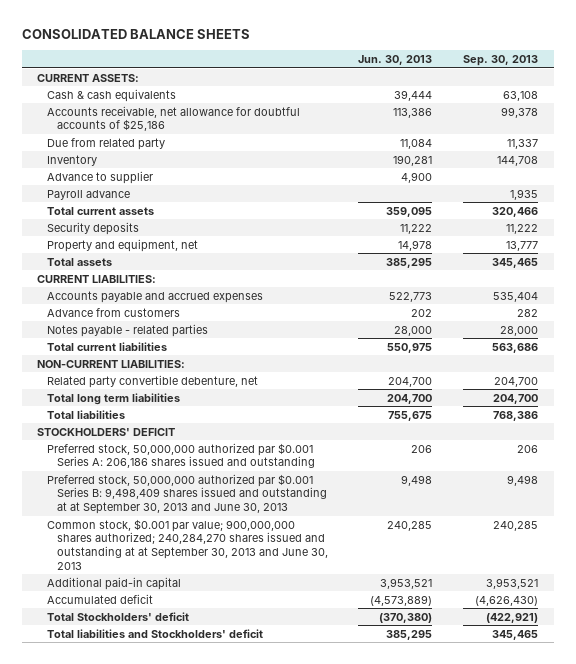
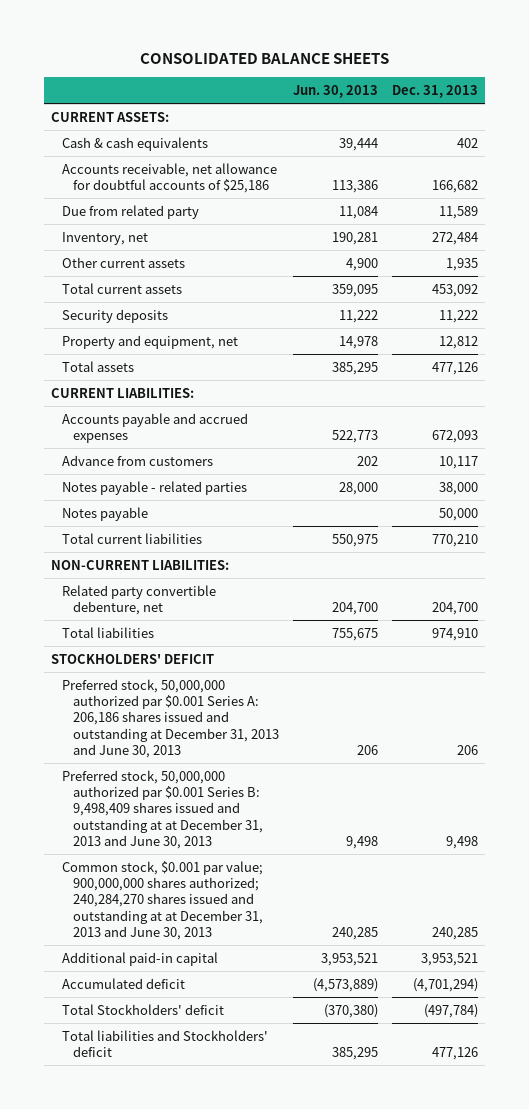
[463,55,539,67] Sep. 30, 2013 -> none
none -> [391,85,478,99] Dec. 31, 2013
[46,170,153,184] Advance to supplier -> none
[46,189,130,200] Payroll advance -> none
[46,154,97,166] Inventory -> [62,231,149,245] Inventory, net
none -> [62,256,186,268] Other current assets
none -> [62,506,149,521] Notes payable
[46,392,180,405] Total long term liabilities -> none
[46,442,315,469] Preferred stock, 50,000,000 authorized par $0.001 Series A: 206,186 shares issued and outstanding -> [62,678,279,758] Preferred stock, 50,000,000 authorized par $0.001 Series A: 206,186 shares issued and outstanding at December 31, 2013 and June 30, 2013
[46,473,327,515] Preferred stock, 50,000,000 authorized par $0.001 Series B: 9,498,409 shares issued and outstanding at at September 30, 2013 and June 30, 2013 -> [62,769,263,849] Preferred stock, 50,000,000 authorized par $0.001 Series B: 9,498,409 shares issued and outstanding at at December 31, 2013 and June 30, 2013
[46,518,328,570] Common stock, $0.001 par value; 900,000,000 shares authorized; 240,284,270 shares issued and outstanding at at September 30, 2013 and June 30, 2013 -> [62,860,264,940] Common stock, $0.001 par value; 900,000,000 shares authorized; 240,284,270 shares issued and outstanding at at December 31, 2013 and June 30, 2013

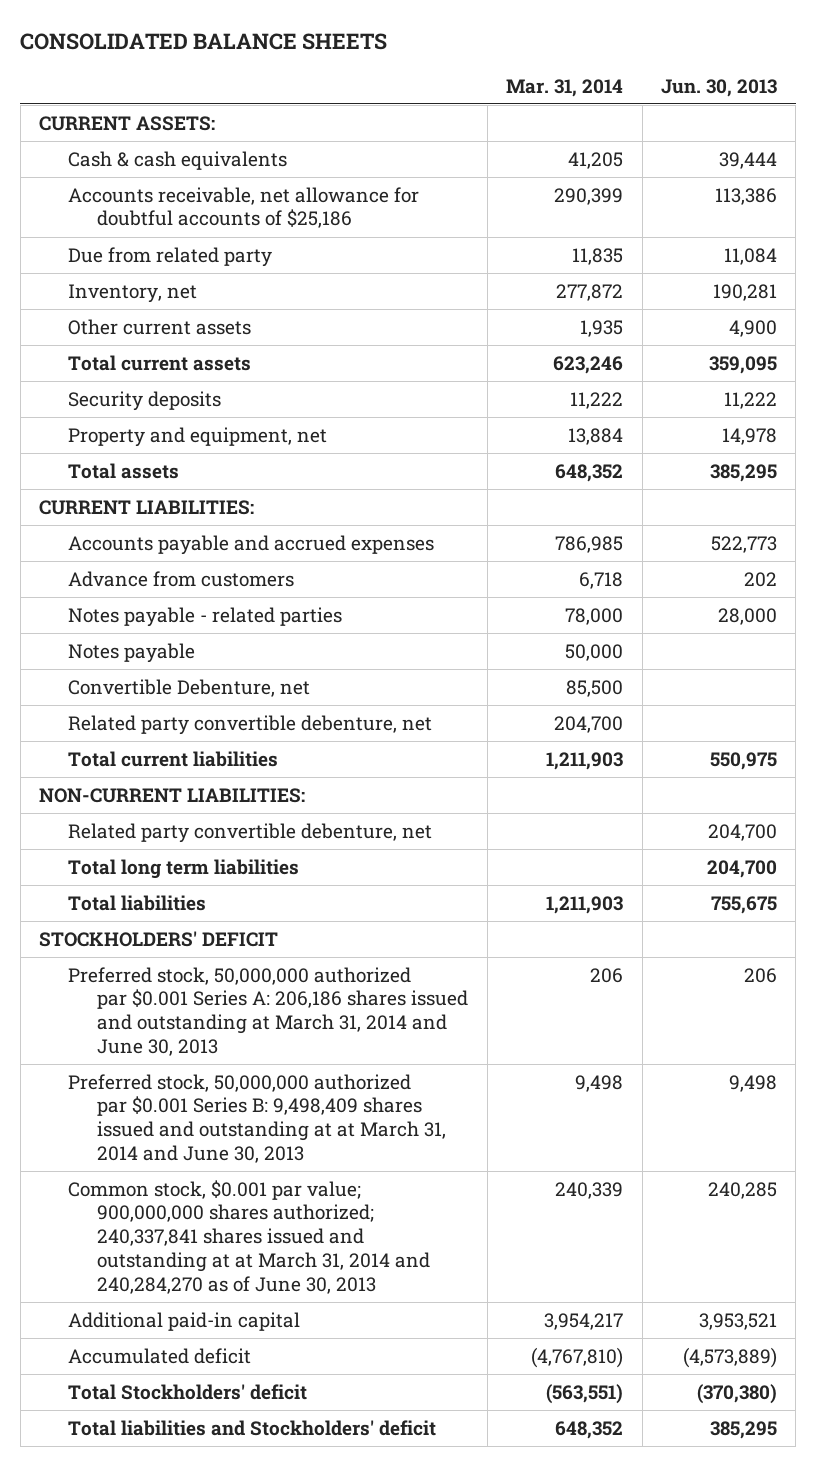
[391,85,478,99] Dec. 31, 2013 -> none
none -> [506,78,624,97] Mar. 31, 2014
none -> [68,678,311,697] Convertible Debenture, net
none -> [68,714,433,735] Related party convertible debenture, net
none -> [68,858,300,879] Total long term liabilities
[62,678,279,758] Preferred stock, 50,000,000 authorized par $0.001 Series A: 206,186 shares issued and outstanding at December 31, 2013 and June 30, 2013 -> [68,966,469,1056] Preferred stock, 50,000,000 authorized par $0.001 Series A: 206,186 shares issued and outstanding at March 31, 2014 and June 30, 2013
[62,769,263,849] Preferred stock, 50,000,000 authorized par $0.001 Series B: 9,498,409 shares issued and outstanding at at December 31, 2013 and June 30, 2013 -> [68,1073,447,1163] Preferred stock, 50,000,000 authorized par $0.001 Series B: 9,498,409 shares issued and outstanding at at March 31, 2014 and June 30, 2013
[62,860,264,940] Common stock, $0.001 par value; 900,000,000 shares authorized; 240,284,270 shares issued and outstanding at at December 31, 2013 and June 30, 2013 -> [68,1179,431,1294] Common stock, $0.001 par value; 900,000,000 shares authorized; 240,337,841 shares issued and outstanding at at March 31, 2014 and 240,284,270 as of June 30, 2013

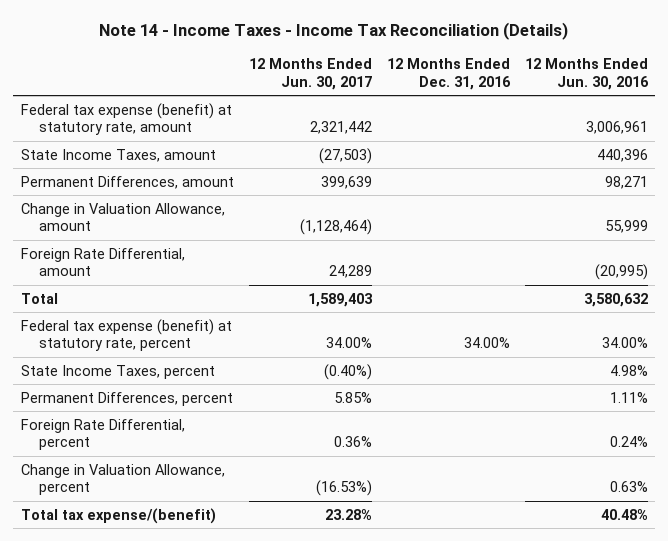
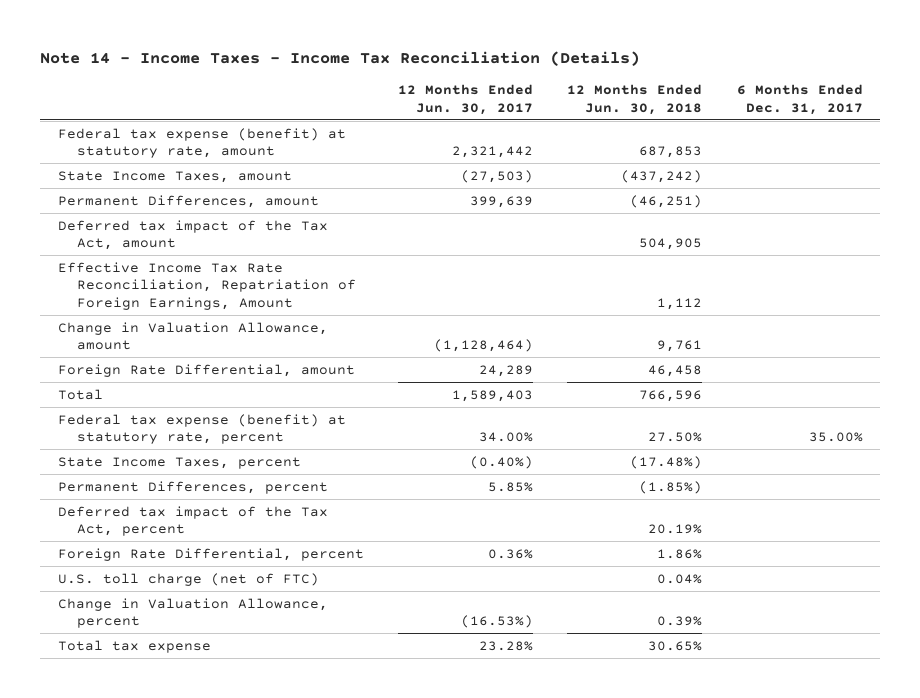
[386,58,511,90] 12 Months Ended Dec. 31, 2016 -> none
[524,58,649,90] 12 Months Ended Jun. 30, 2016 -> none
none -> [567,84,703,115] 12 Months Ended Jun. 30, 2018
none -> [736,84,863,115] 6 Months Ended Dec. 31, 2017
none -> [57,219,328,251] Deferred tax impact of the Tax Act, amount
none -> [57,261,356,311] Effective Income Tax Rate Reconciliation, Repatriation of Foreign Earnings, Amount
none -> [57,505,328,537] Deferred tax impact of the Tax Act, percent
none -> [57,572,319,586] U.S. toll charge (net of FTC)
[20,507,216,524] Total tax expense/(benefit) -> [57,639,211,653] Total tax expense

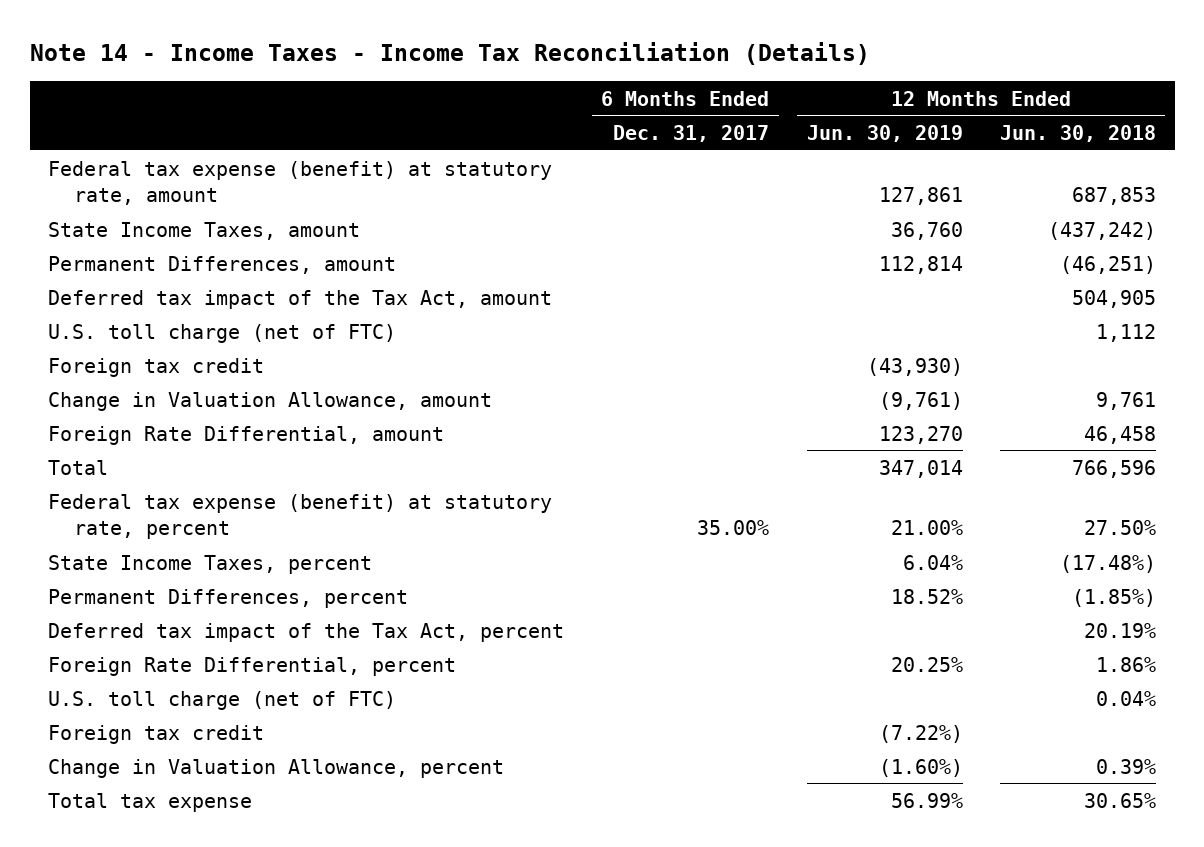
[397,84,533,115] 12 Months Ended Jun. 30, 2017 -> none
none -> [806,125,963,143] Jun. 30, 2019
[57,261,356,311] Effective Income Tax Rate Reconciliation, Repatriation of Foreign Earnings, Amount -> [48,323,397,343] U.S. toll charge (net of FTC)
none -> [48,357,265,377] Foreign tax credit
none -> [48,724,265,744] Foreign tax credit

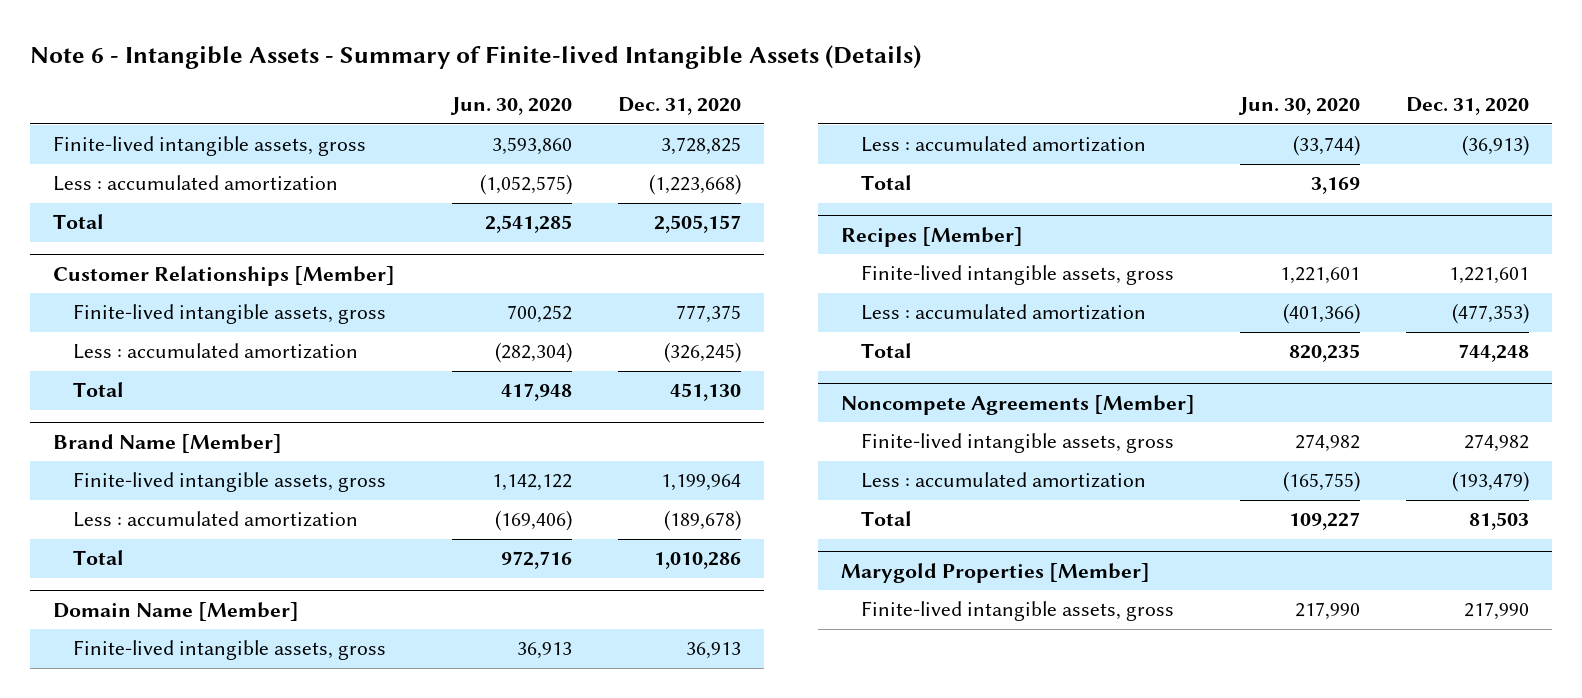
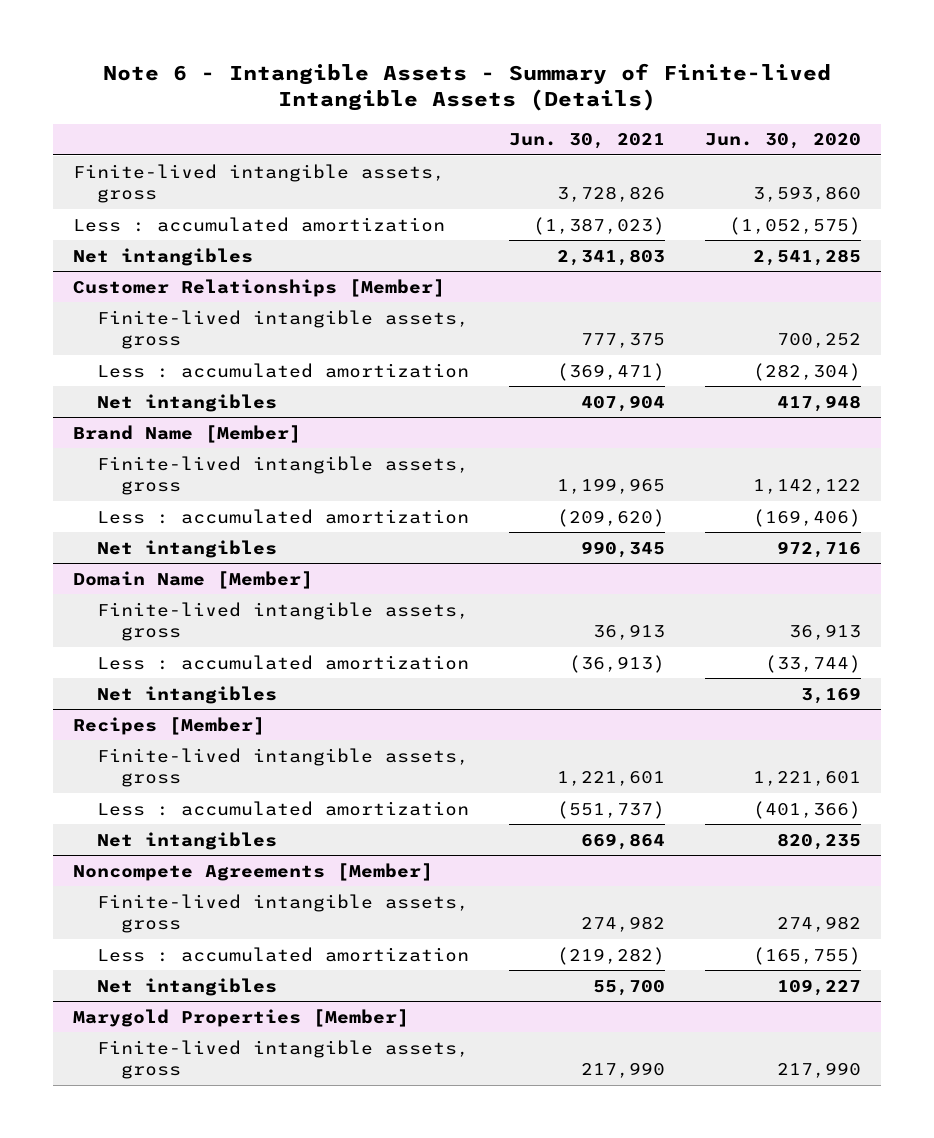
[618,97,742,116] Dec. 31, 2020 -> none
none -> [508,133,665,150] Jun. 30, 2021
[52,214,104,230] Total -> [72,247,253,266] Net intangibles
[72,382,124,398] Total -> [96,393,277,412] Net intangibles
[72,550,124,566] Total -> [96,539,277,558] Net intangibles
[860,175,912,191] Total -> [96,685,277,704] Net intangibles
[860,343,912,359] Total -> [96,831,277,850] Net intangibles
[860,511,912,527] Total -> [96,977,277,996] Net intangibles

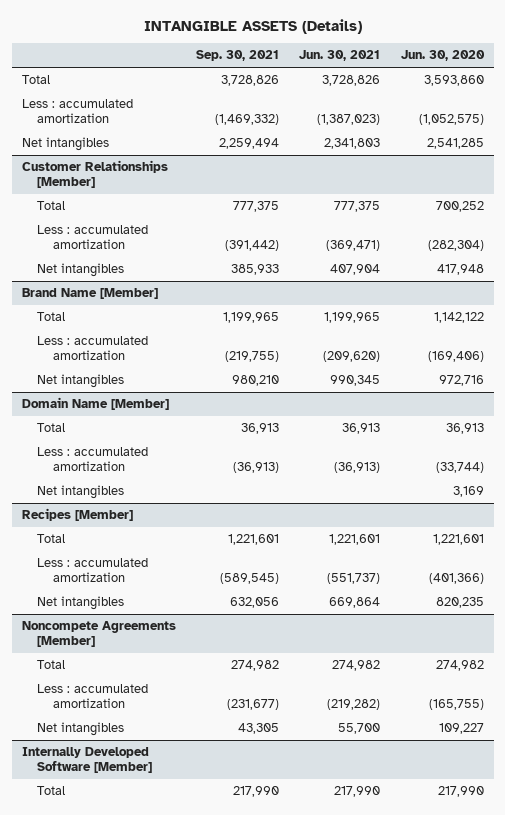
[103,62,832,112] Note 6 - Intangible Assets - Summary of Finite-lived Intangible Assets (Details) -> [143,18,362,34] INTANGIBLE ASSETS (Details)
none -> [196,50,280,62] Sep. 30, 2021
[72,163,445,204] Finite-lived intangible assets, gross -> [21,75,50,85] Total
[96,309,469,350] Finite-lived intangible assets, gross -> [37,201,66,211] Total
[96,455,469,496] Finite-lived intangible assets, gross -> [37,312,66,322] Total
[96,601,469,642] Finite-lived intangible assets, gross -> [37,423,66,433] Total
[96,747,469,788] Finite-lived intangible assets, gross -> [37,534,66,544] Total
[96,893,469,934] Finite-lived intangible assets, gross -> [37,660,66,670] Total
[72,1008,409,1027] Marygold Properties [Member] -> none
none -> [21,747,153,774] Internally Developed Software [Member]
[96,1039,469,1080] Finite-lived intangible assets, gross -> [37,786,66,796] Total

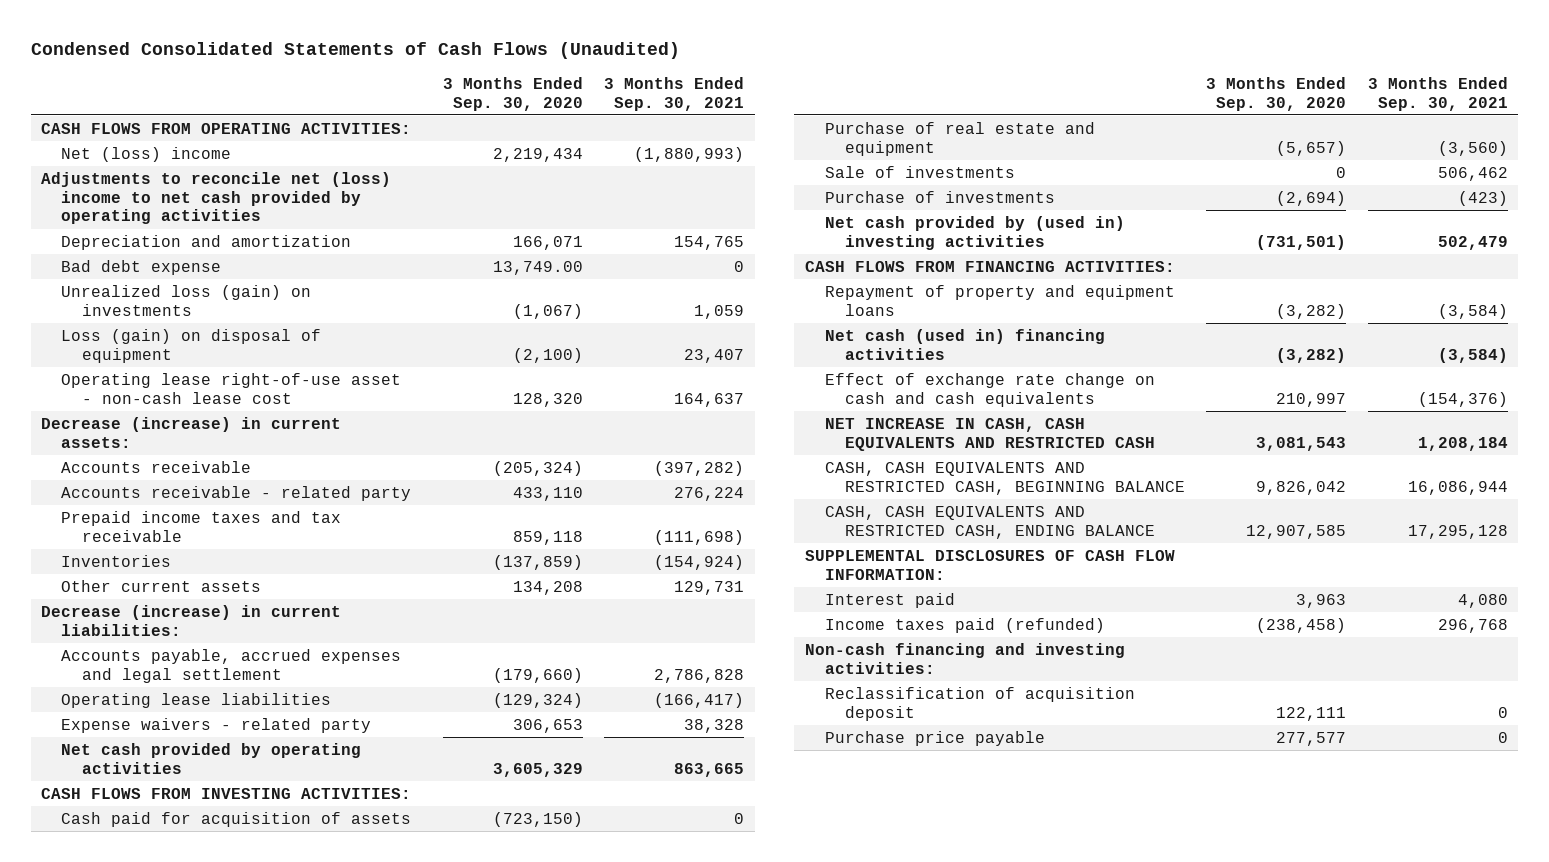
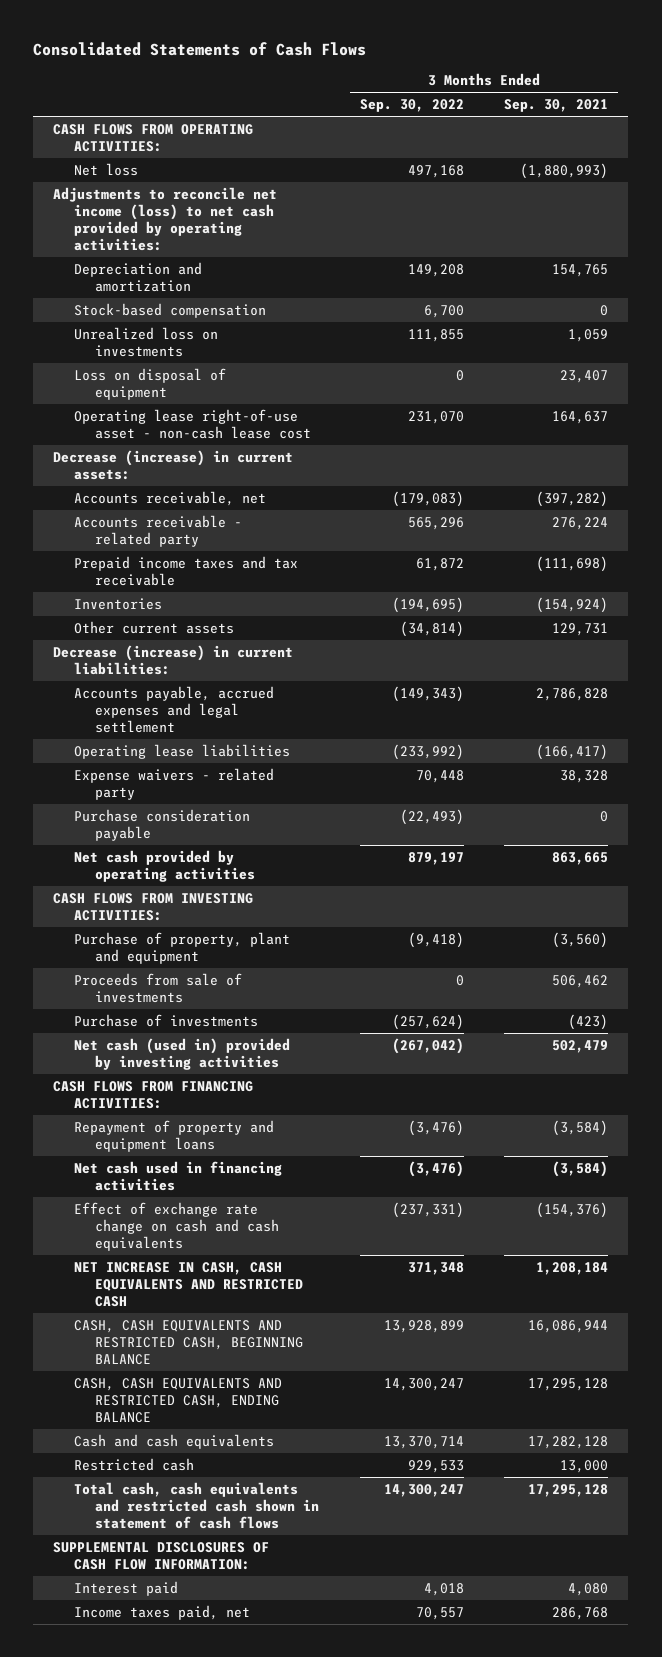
[30,42,680,60] Condensed Consolidated Statements of Cash Flows (Unaudited) -> [33,41,367,56] Consolidated Statements of Cash Flows
[442,76,583,111] 3 Months Ended Sep. 30, 2020 -> none
none -> [359,99,464,113] Sep. 30, 2022
[61,146,232,162] Net (loss) income -> [74,162,139,176] Net loss
[41,171,392,225] Adjustments to reconcile net (loss) income to net cash provided by operating activities -> [53,186,278,252] Adjustments to reconcile net income (loss) to net cash provided by operating activities:
[61,259,222,275] Bad debt expense -> none
none -> [74,302,267,318] Stock-based compensation
[61,284,312,316] Unrealized loss (gain) on investments -> [74,326,219,357] Unrealized loss on investments
[61,328,322,363] Loss (gain) on disposal of equipment -> [74,367,227,400] Loss on disposal of equipment
[61,460,252,473] Accounts receivable -> [74,490,267,506] Accounts receivable, net
none -> [74,808,251,841] Purchase consideration payable
[61,811,412,827] Cash paid for acquisition of assets -> none
[825,121,1096,156] Purchase of real estate and equipment -> [74,931,291,964] Purchase of property, plant and equipment
[825,165,1016,178] Sale of investments -> [74,972,243,1003] Proceeds from sale of investments
[825,215,1126,250] Net cash provided by (used in) investing activities -> [74,1037,291,1070] Net cash (used in) provided by investing activities
[825,328,1106,360] Net cash (used in) financing activities -> [74,1160,283,1191] Net cash used in financing activities
none -> [74,1433,275,1449] Cash and cash equivalents
none -> [74,1457,195,1471] Restricted cash
none -> [74,1481,320,1529] Total cash, cash equivalents and restricted cash shown in statement of cash flows
[804,642,1125,674] Non-cash financing and investing activities: -> none
[825,686,1136,721] Reclassification of acquisition deposit -> none
[825,730,1046,746] Purchase price payable -> none
[825,617,1106,633] Income taxes paid (refunded) -> [74,1604,251,1620] Income taxes paid, net
[1437,618,1508,633] 296,768 -> [552,1606,609,1620] 286,768

